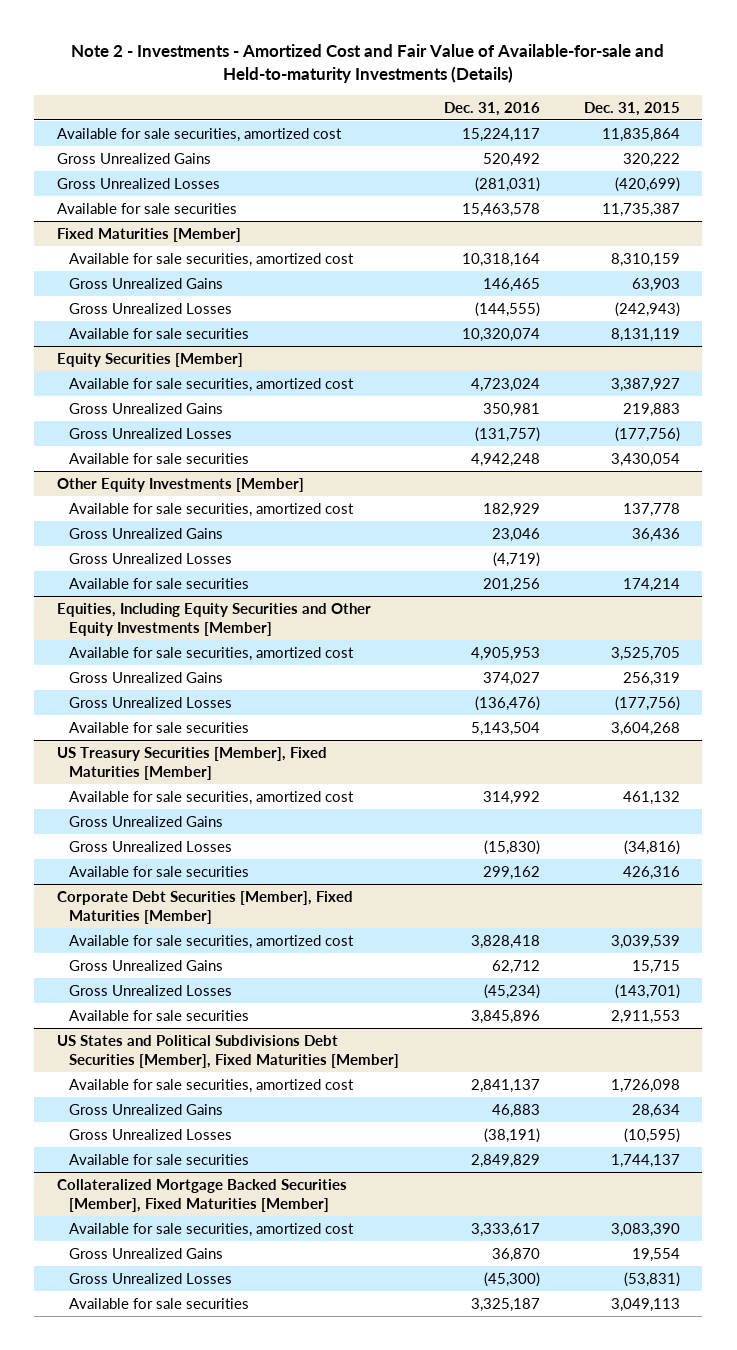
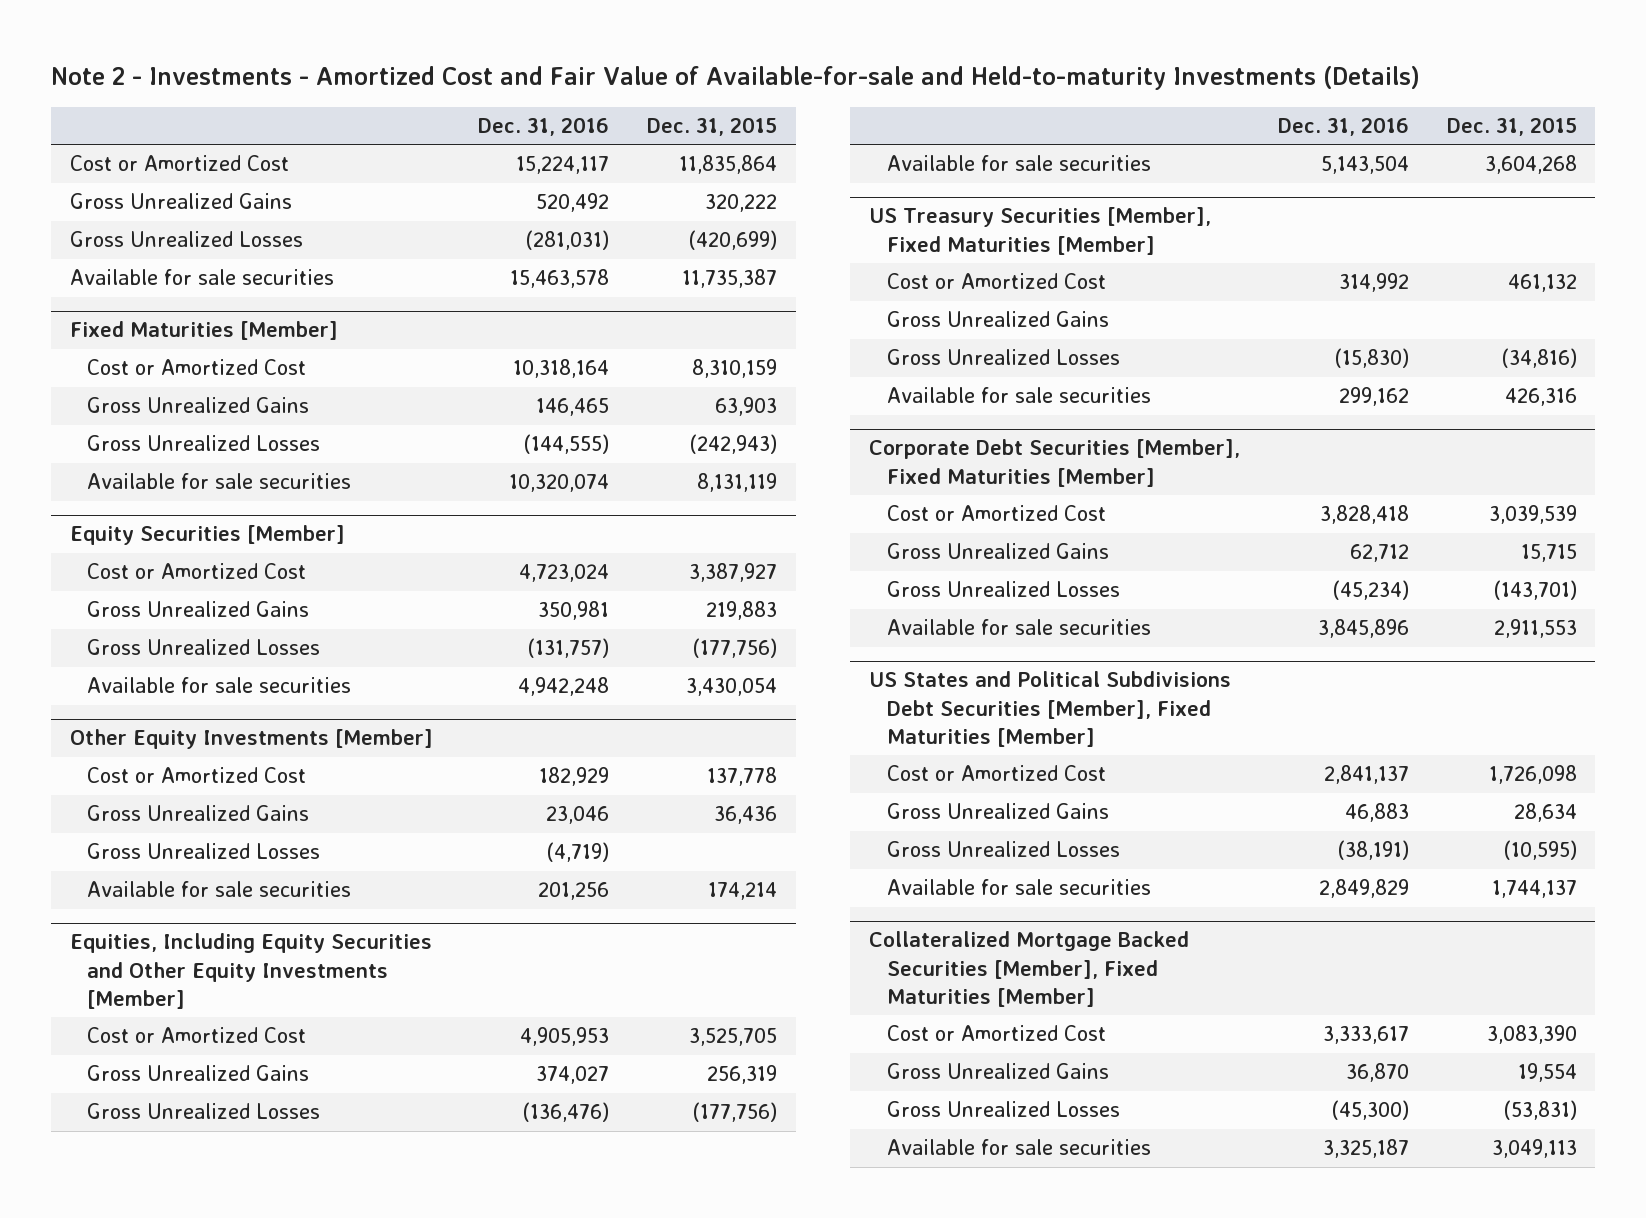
[56,127,342,142] Available for sale securities, amortized cost -> [69,155,289,172] Cost or Amortized Cost
[69,252,355,267] Available for sale securities, amortized cost -> [87,359,307,376] Cost or Amortized Cost
[69,377,355,392] Available for sale securities, amortized cost -> [87,563,307,580] Cost or Amortized Cost
[69,502,355,517] Available for sale securities, amortized cost -> [87,767,307,784] Cost or Amortized Cost
[69,646,355,661] Available for sale securities, amortized cost -> [87,1027,307,1044] Cost or Amortized Cost
[69,790,355,805] Available for sale securities, amortized cost -> [886,273,1106,290] Cost or Amortized Cost
[69,934,355,949] Available for sale securities, amortized cost -> [886,505,1106,522] Cost or Amortized Cost
[69,1078,355,1093] Available for sale securities, amortized cost -> [886,765,1106,782] Cost or Amortized Cost
[69,1222,355,1237] Available for sale securities, amortized cost -> [886,1025,1106,1042] Cost or Amortized Cost

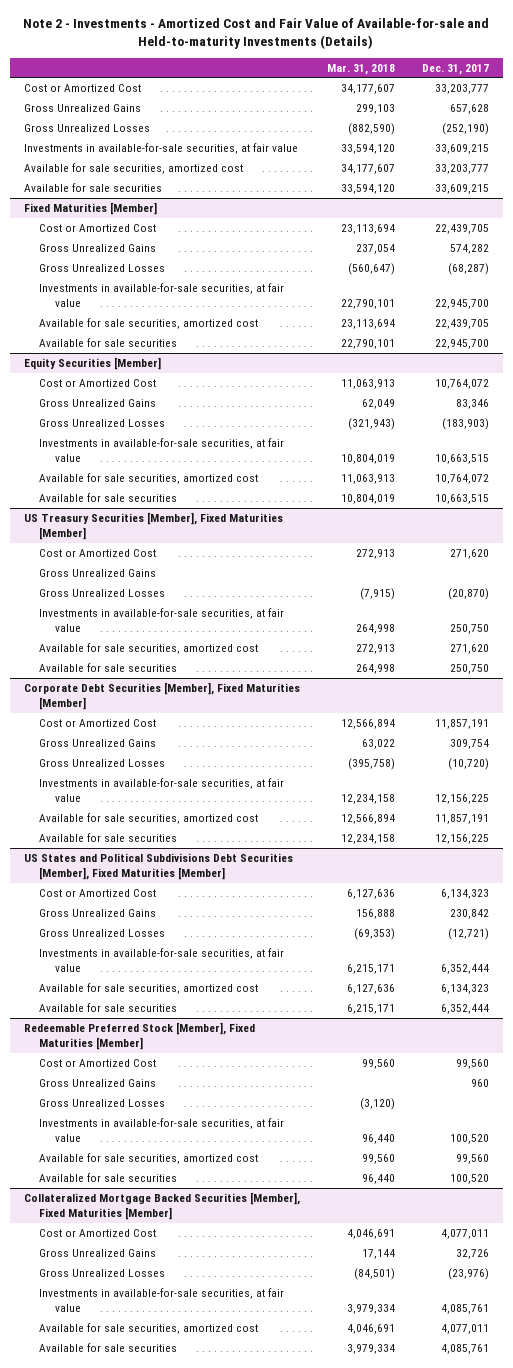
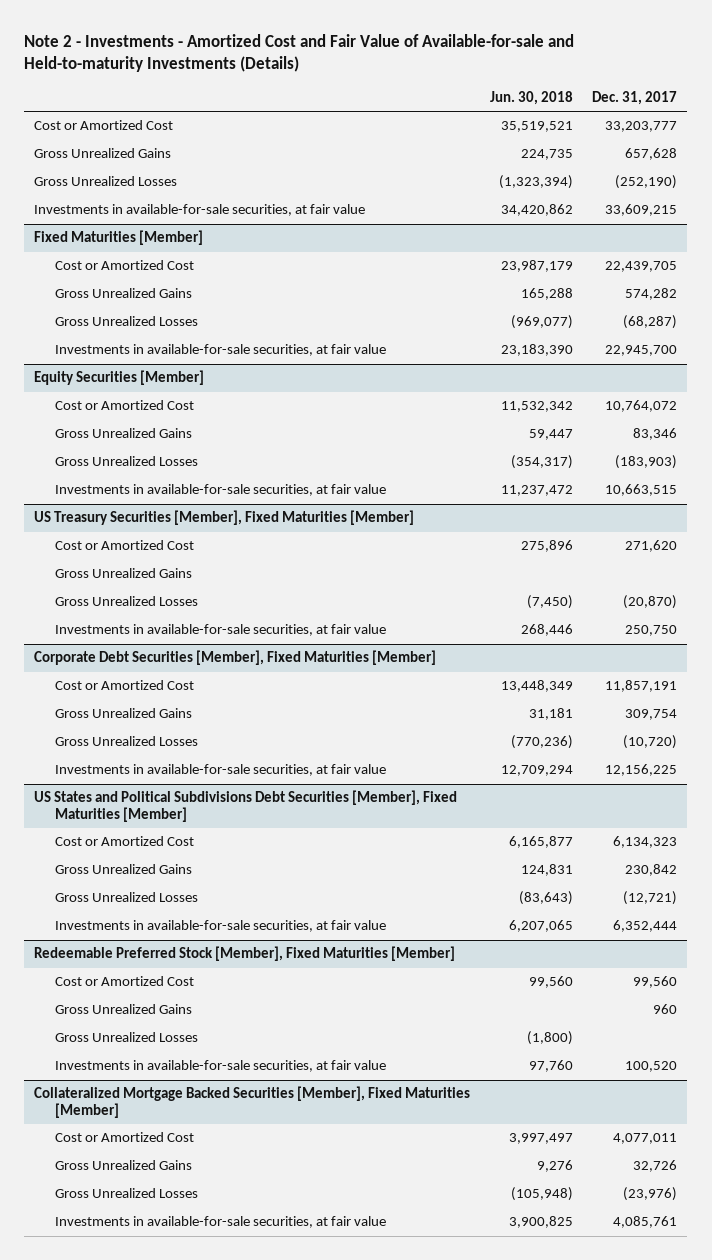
[326,63,395,75] Mar. 31, 2018 -> none
none -> [489,90,573,105] Jun. 30, 2018
[23,162,243,174] Available for sale securities, amortized cost -> none
[23,182,162,192] Available for sale securities -> none
[39,317,259,329] Available for sale securities, amortized cost -> none
[39,337,178,347] Available for sale securities -> none
[39,472,259,484] Available for sale securities, amortized cost -> none
[39,492,178,502] Available for sale securities -> none
[39,642,259,654] Available for sale securities, amortized cost -> none
[39,662,178,672] Available for sale securities -> none
[39,812,259,824] Available for sale securities, amortized cost -> none
[39,832,178,842] Available for sale securities -> none
[39,982,259,994] Available for sale securities, amortized cost -> none
[39,1002,178,1012] Available for sale securities -> none
[39,1152,259,1164] Available for sale securities, amortized cost -> none
[39,1172,178,1182] Available for sale securities -> none
[39,1322,259,1334] Available for sale securities, amortized cost -> none
[39,1342,178,1352] Available for sale securities -> none

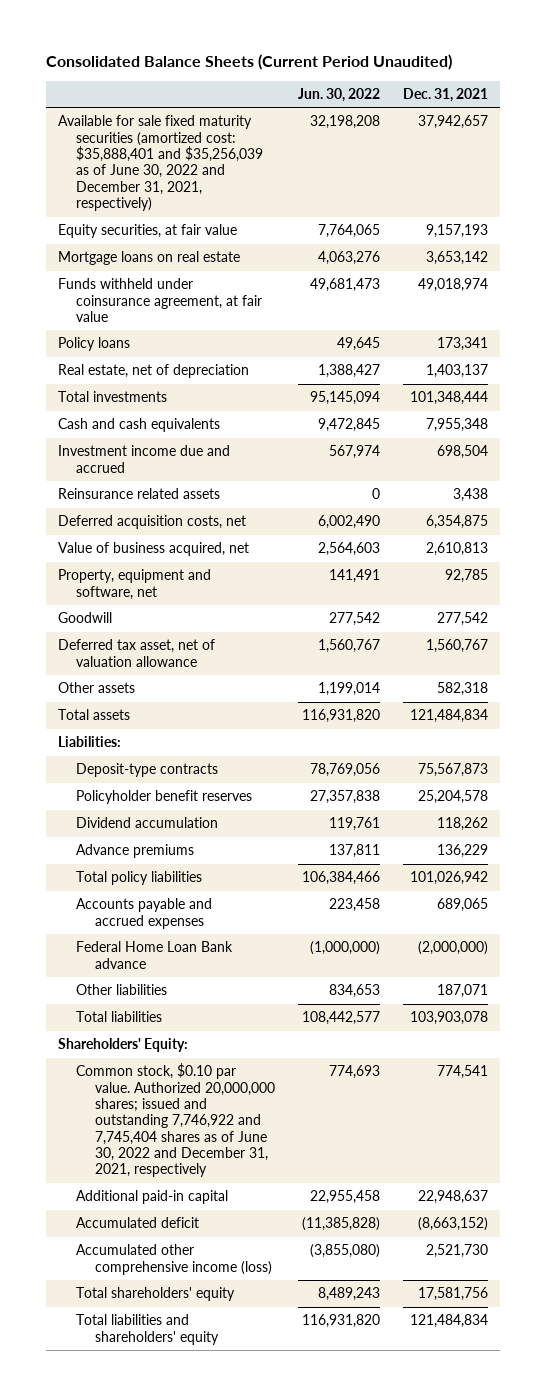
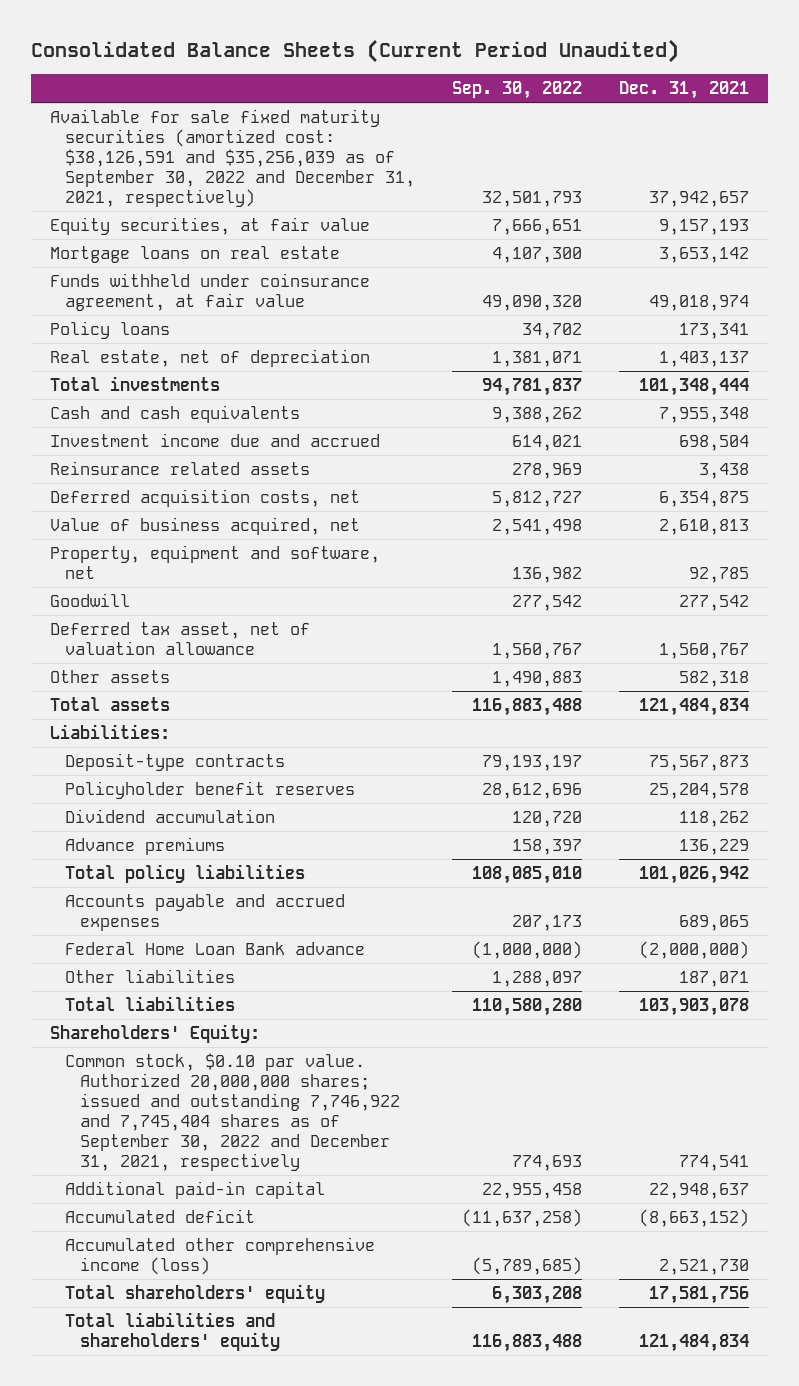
[298,87,381,102] Jun. 30, 2022 -> none
none -> [452,81,583,100] Sep. 30, 2022
[57,115,264,212] Available for sale fixed maturity securities (amortized cost: $35,888,401 and $35,256,039 as of June 30, 2022 and December 31, 2021, respectively) -> [49,108,416,208] Available for sale fixed maturity securities (amortized cost: $38,126,591 and $35,256,039 as of September 30, 2022 and December 31, 2021, respectively)
[76,1063,275,1178] Common stock, $0.10 par value. Authorized 20,000,000 shares; issued and outstanding 7,746,922 and 7,745,404 shares as of June 30, 2022 and December 31, 2021, respectively -> [65,1052,401,1172] Common stock, $0.10 par value. Authorized 20,000,000 shares; issued and outstanding 7,746,922 and 7,745,404 shares as of September 30, 2022 and December 31, 2021, respectively

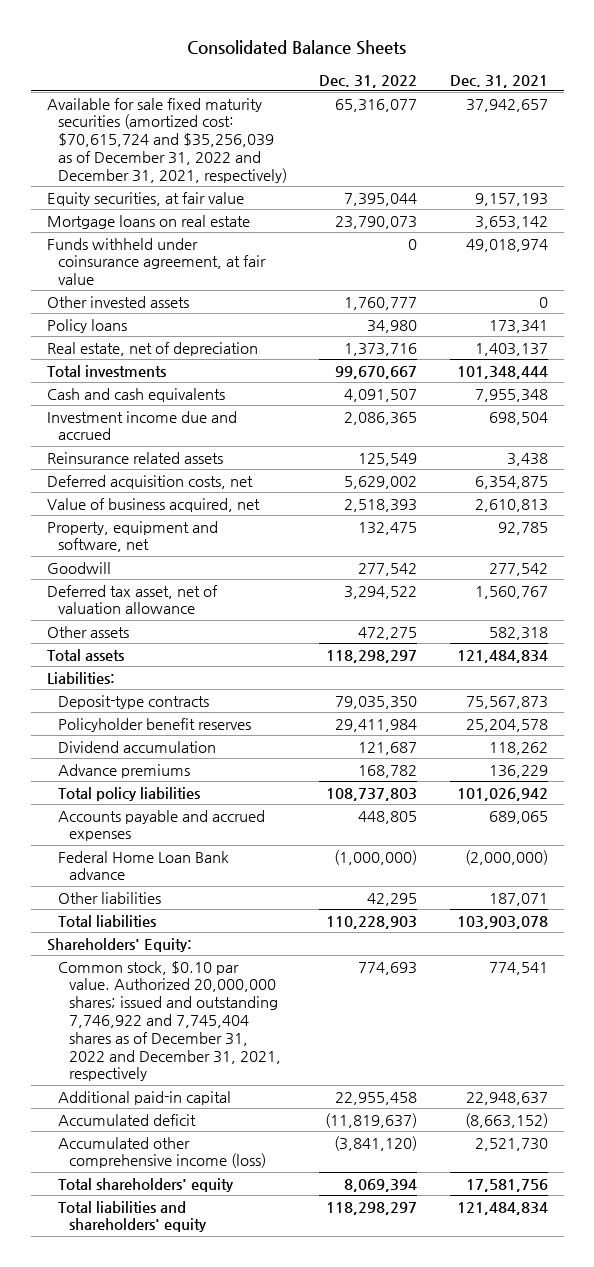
[31,39,680,64] Consolidated Balance Sheets (Current Period Unaudited) -> [187,40,407,56] Consolidated Balance Sheets
[452,81,583,100] Sep. 30, 2022 -> none
none -> [319,74,418,88] Dec. 31, 2022
[49,108,416,208] Available for sale fixed maturity securities (amortized cost: $38,126,591 and $35,256,039 as of September 30, 2022 and December 31, 2021, respectively) -> [46,97,287,183] Available for sale fixed maturity securities (amortized cost: $70,615,724 and $35,256,039 as of December 31, 2022 and December 31, 2021, respectively)
none -> [46,295,189,308] Other invested assets
[65,1052,401,1172] Common stock, $0.10 par value. Authorized 20,000,000 shares; issued and outstanding 7,746,922 and 7,745,404 shares as of September 30, 2022 and December 31, 2021, respectively -> [57,960,281,1082] Common stock, $0.10 par value. Authorized 20,000,000 shares; issued and outstanding 7,746,922 and 7,745,404 shares as of December 31, 2022 and December 31, 2021, respectively

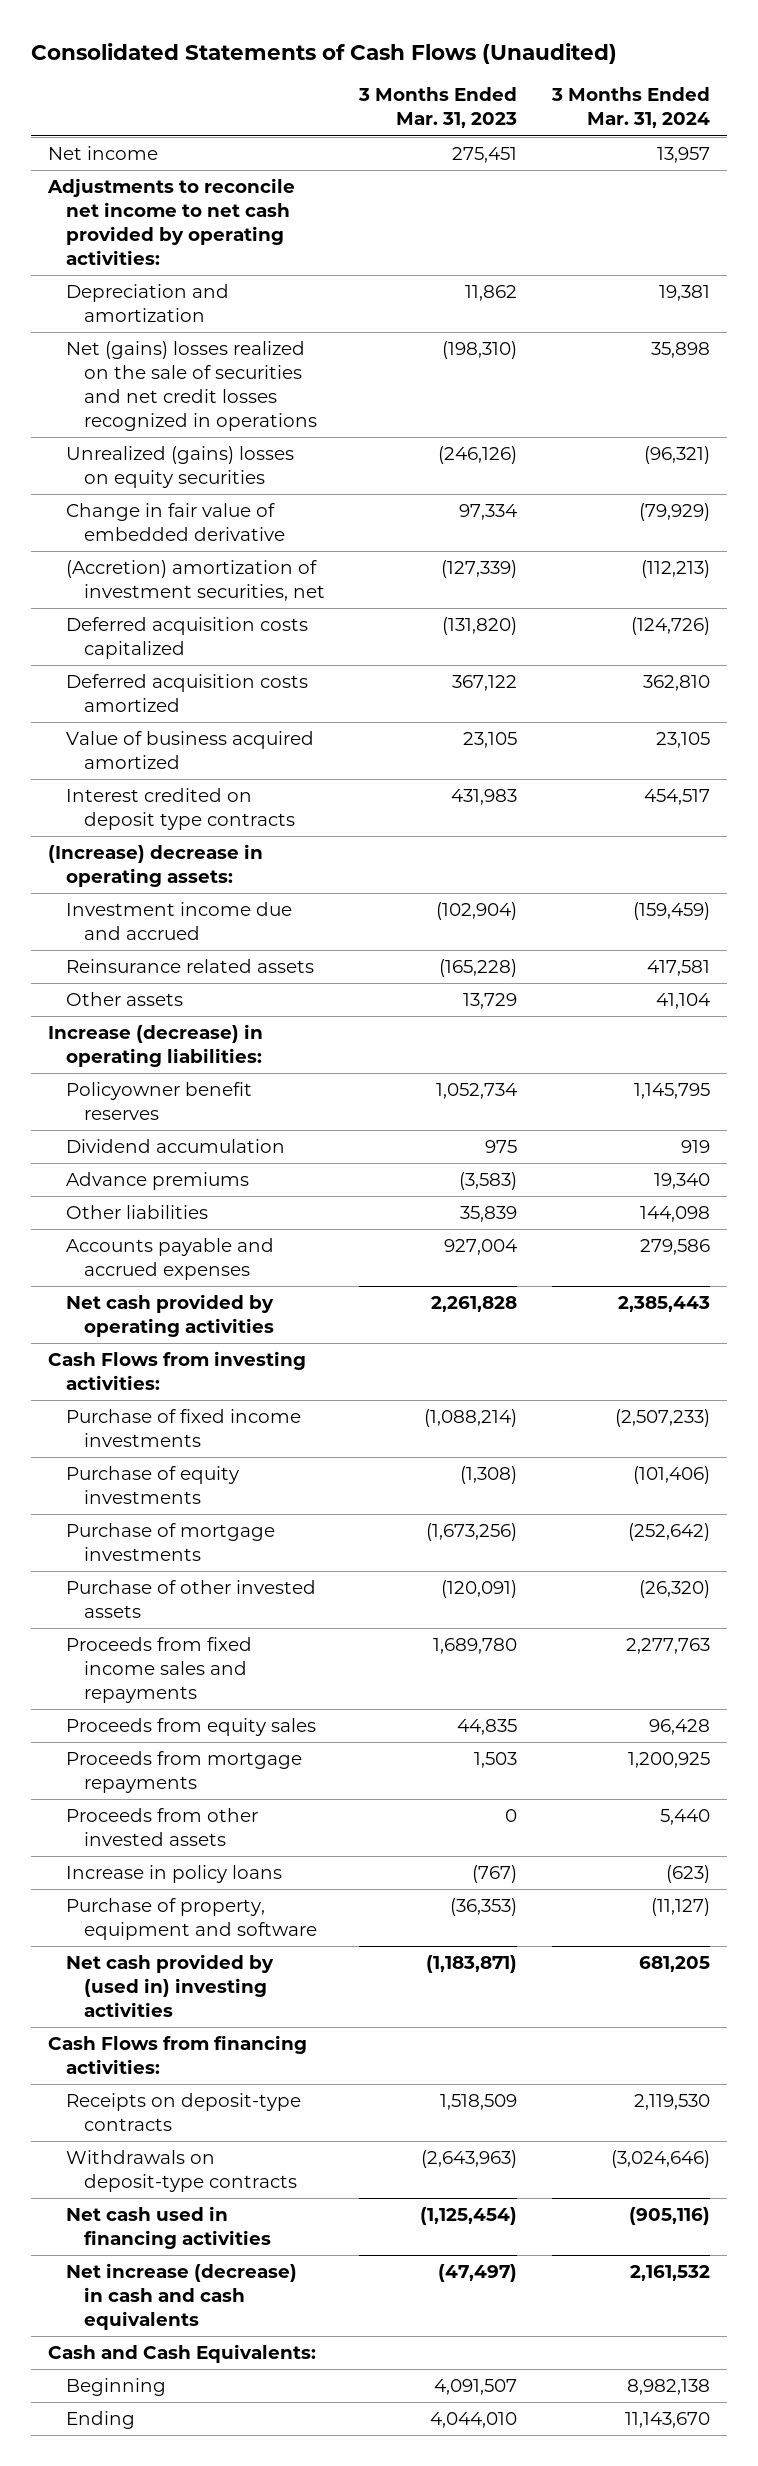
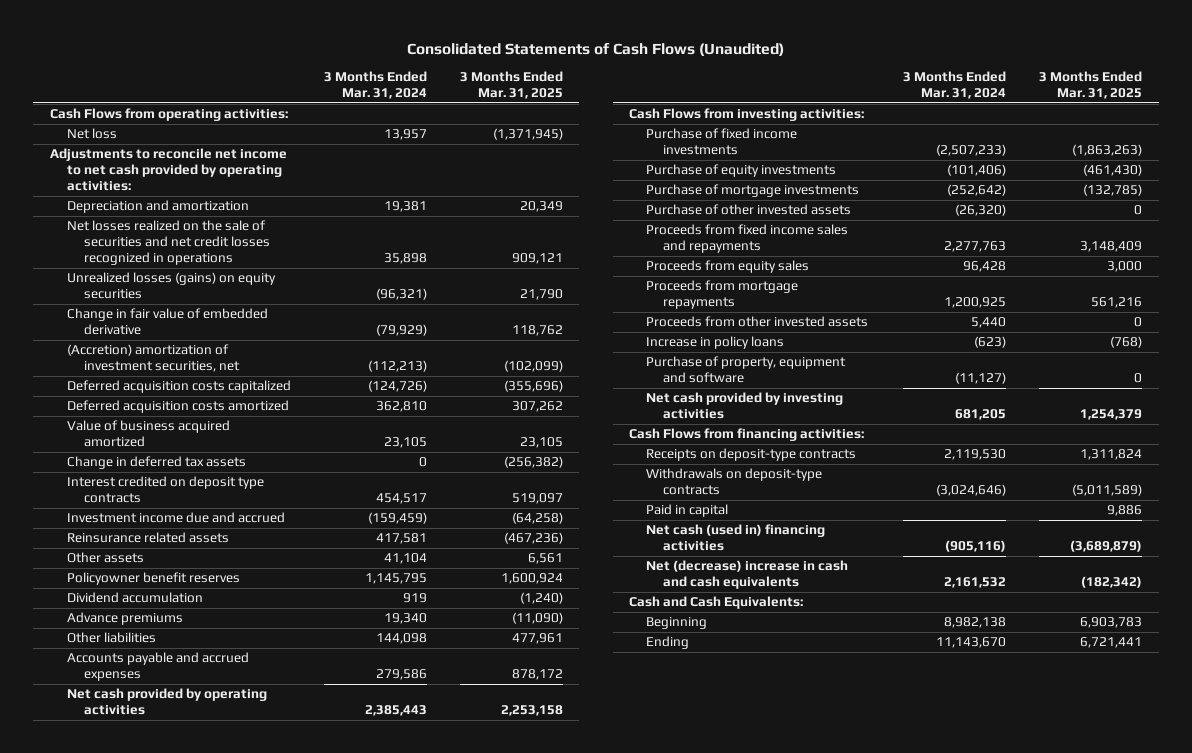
[358,87,518,129] 3 Months Ended Mar. 31, 2023 -> none
none -> [459,71,563,100] 3 Months Ended Mar. 31, 2025
none -> [49,108,288,122] Cash Flows from operating activities:
[48,146,159,161] Net income -> [67,128,118,140] Net loss
[65,341,317,432] Net (gains) losses realized on the sale of securities and net credit losses recognized in operations -> [67,220,271,266] Net losses realized on the sale of securities and net credit losses recognized in operations
[65,446,294,489] Unrealized (gains) losses on equity securities -> [67,272,277,300] Unrealized losses (gains) on equity securities
none -> [67,456,247,470] Change in deferred tax assets
[48,844,264,888] (Increase) decrease in operating assets: -> none
[48,1024,264,1068] Increase (decrease) in operating liabilities: -> none
[65,1954,274,2018] Net cash provided by (used in) investing activities -> [646,392,844,420] Net cash provided by investing activities
none -> [646,504,729,518] Paid in capital
[65,2206,271,2250] Net cash used in financing activities -> [646,524,826,552] Net cash (used in) financing activities
[65,2263,297,2331] Net increase (decrease) in cash and cash equivalents -> [646,560,849,590] Net (decrease) increase in cash and cash equivalents

